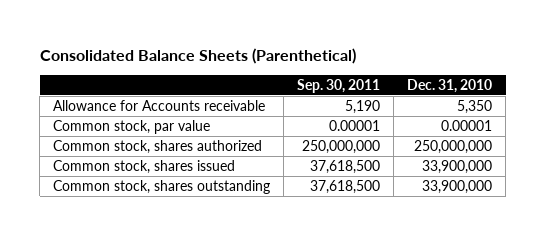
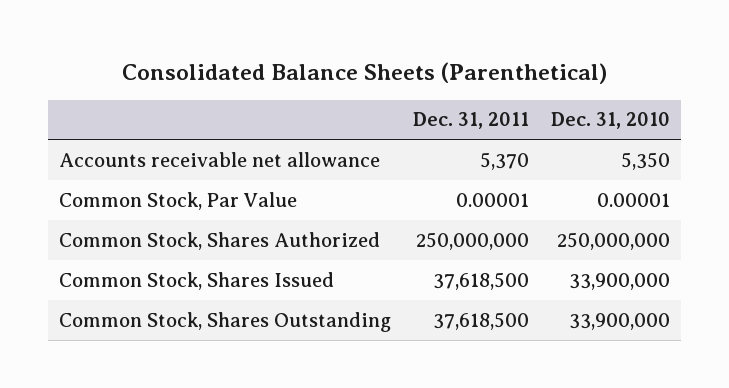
[297,78,381,93] Sep. 30, 2011 -> none
none -> [413,112,530,130] Dec. 31, 2011
[53,100,266,112] Allowance for Accounts receivable -> [59,151,381,167] Accounts receivable net allowance
[53,120,211,135] Common stock, par value -> [59,191,298,210] Common Stock, Par Value
[53,140,263,155] Common stock, shares authorized -> [59,231,381,250] Common Stock, Shares Authorized
[53,160,236,175] Common stock, shares issued -> [59,271,335,290] Common Stock, Shares Issued
[53,180,271,195] Common stock, shares outstanding -> [59,311,392,332] Common Stock, Shares Outstanding

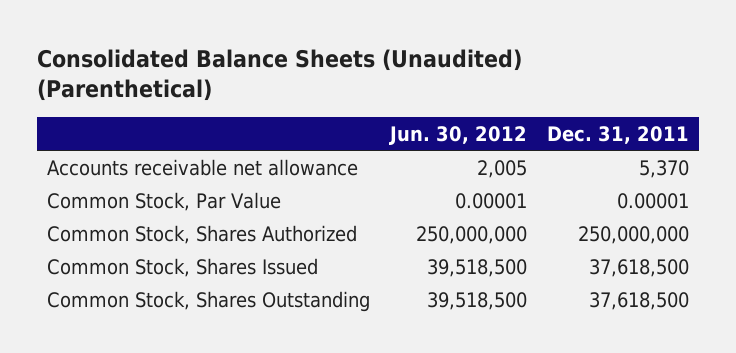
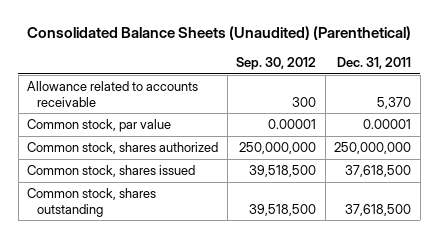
[388,125,527,145] Jun. 30, 2012 -> none
none -> [236,57,317,71] Sep. 30, 2012
[46,158,358,176] Accounts receivable net allowance -> [27,80,199,107] Allowance related to accounts receivable
[46,191,281,211] Common Stock, Par Value -> [27,118,172,132] Common stock, par value
[46,224,357,244] Common Stock, Shares Authorized -> [27,141,219,154] Common stock, shares authorized
[46,257,318,277] Common Stock, Shares Issued -> [27,164,196,177] Common stock, shares issued
[46,290,370,312] Common Stock, Shares Outstanding -> [27,187,157,217] Common stock, shares outstanding

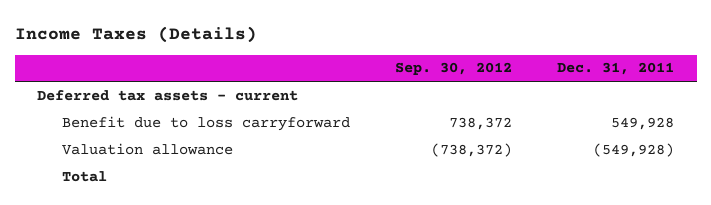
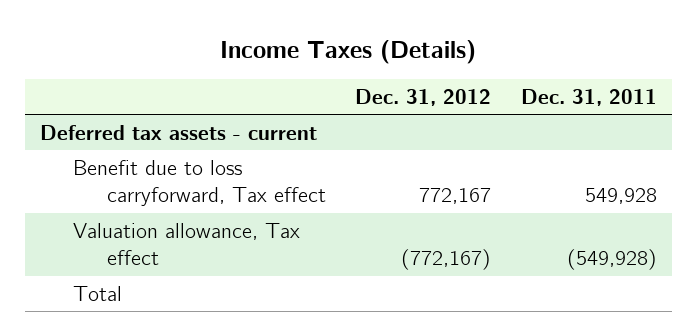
[395,62,513,76] Sep. 30, 2012 -> none
none -> [355,88,492,106] Dec. 31, 2012
[62,115,351,131] Benefit due to loss carryforward -> [73,159,326,207] Benefit due to loss carryforward, Tax effect
[62,142,234,155] Valuation allowance -> [73,222,301,266] Valuation allowance, Tax effect

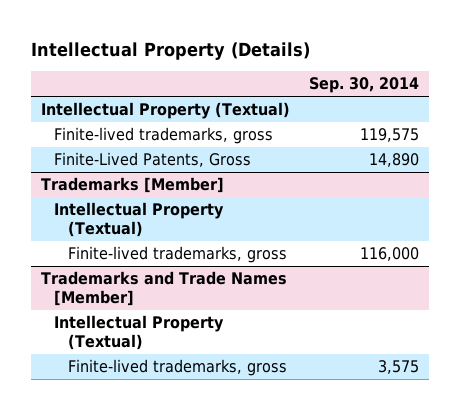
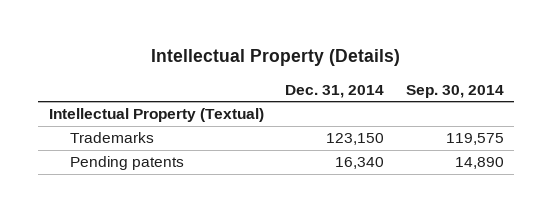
none -> [285,84,385,98] Dec. 31, 2014
[41,177,225,194] Trademarks [Member] -> none
[54,202,225,237] Intellectual Property (Textual) -> none
[67,246,287,264] Finite-lived trademarks, gross -> none
[41,271,288,306] Trademarks and Trade Names [Member] -> none
[54,315,225,350] Intellectual Property (Textual) -> none
[67,359,287,377] Finite-lived trademarks, gross -> none
[54,127,274,145] Finite-lived trademarks, gross -> [70,132,155,144] Trademarks
[54,152,252,168] Finite-Lived Patents, Gross -> [70,156,185,171] Pending patents

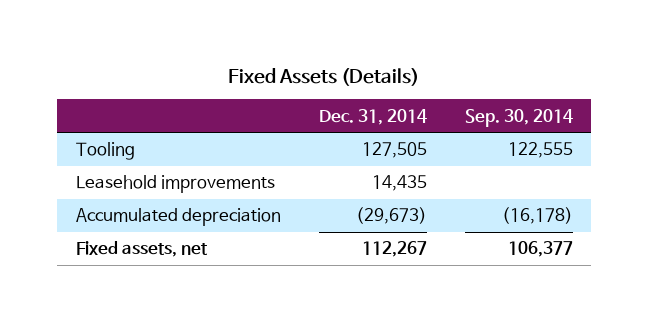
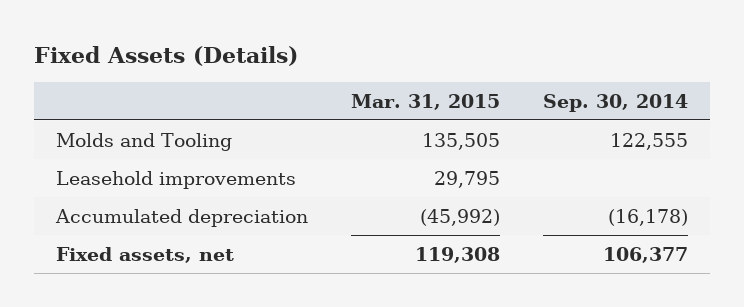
[318,108,427,125] Dec. 31, 2014 -> none
none -> [350,93,500,110] Mar. 31, 2015
[75,142,135,161] Tooling -> [55,132,232,151] Molds and Tooling

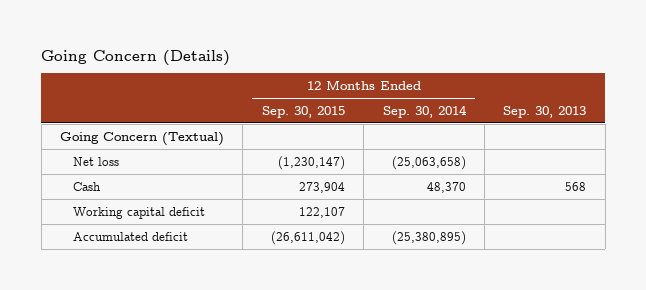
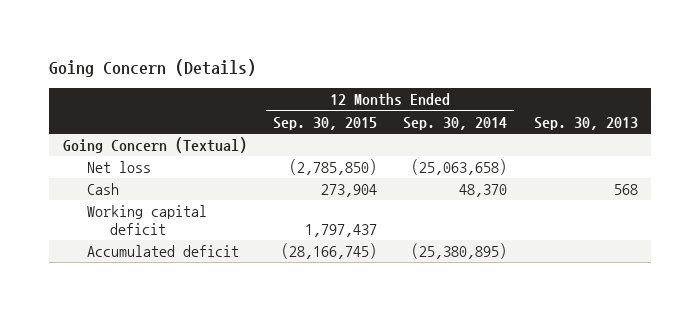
[277,155,345,170] (1,230,147) -> [289,159,378,176] (2,785,850)
[298,206,345,218] 122,107 -> [305,223,378,237] 1,797,437
[270,230,345,245] (26,611,042) -> [281,243,378,260] (28,166,745)

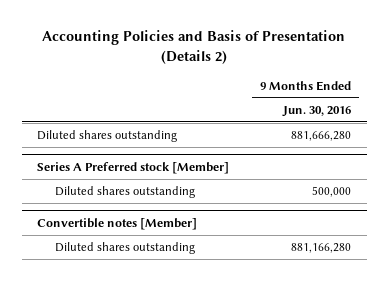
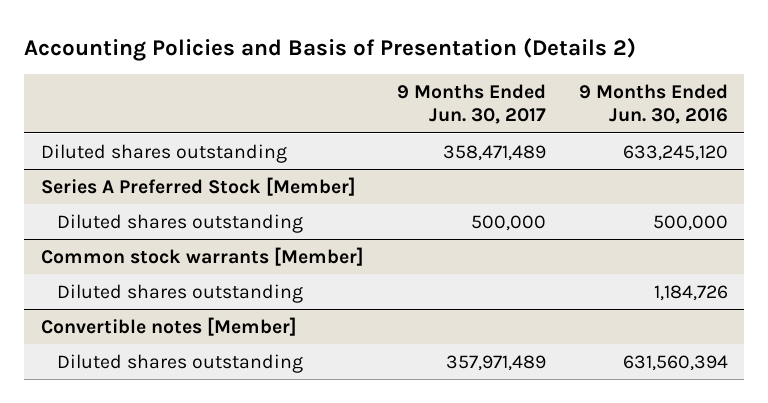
none -> [396,83,546,125] 9 Months Ended Jun. 30, 2017
[291,131,352,142] 881,666,280 -> [622,144,728,161] 633,245,120
[37,161,230,174] Series A Preferred stock [Member] -> [40,176,356,196] Series A Preferred Stock [Member]
none -> [40,246,364,266] Common stock warrants [Member]
none -> [57,283,304,303] Diluted shares outstanding
[291,243,352,254] 881,166,280 -> [622,354,728,371] 631,560,394

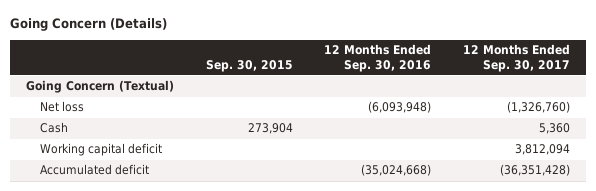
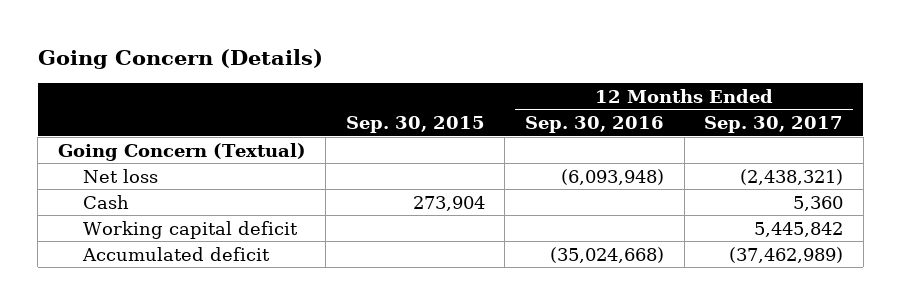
[507,101,571,114] (1,326,760) -> [740,168,844,185] (2,438,321)
[515,144,571,156] 3,812,094 -> [754,221,844,237] 5,445,842
[500,164,571,177] (36,351,428) -> [729,246,844,263] (37,462,989)

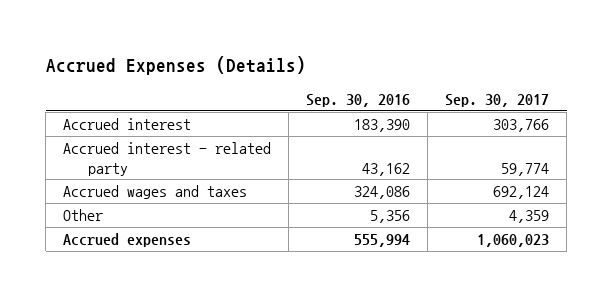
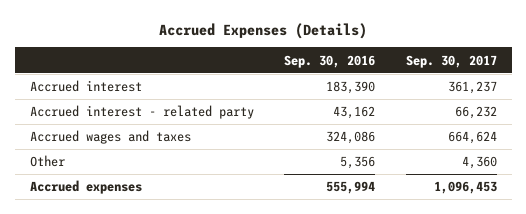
[493,119,550,133] 303,766 -> [447,81,497,95] 361,237
[501,162,550,176] 59,774 -> [454,106,497,120] 66,232
[493,186,550,200] 692,124 -> [447,131,497,145] 664,624
[509,210,550,224] 4,359 -> [461,156,497,170] 4,360
[477,234,550,248] 1,060,023 -> [433,181,497,195] 1,096,453

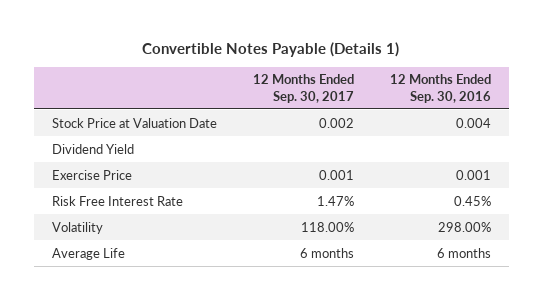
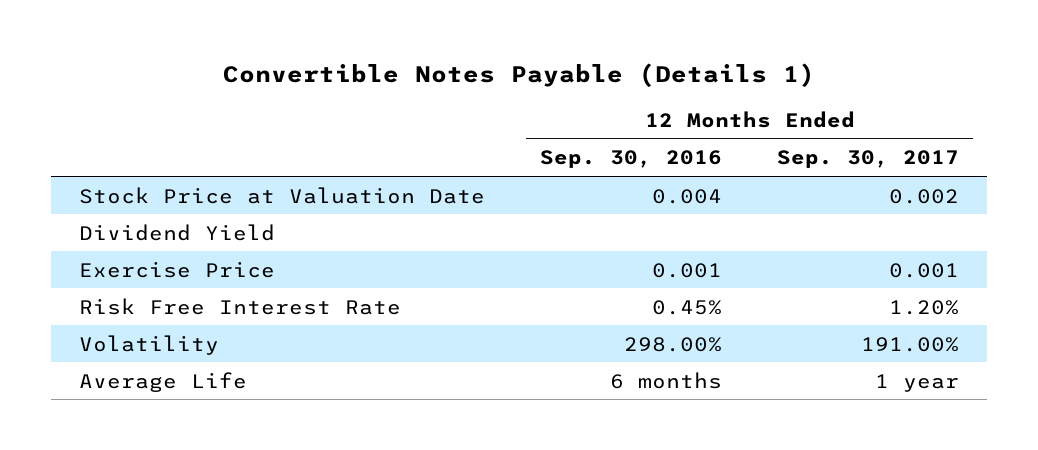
[316,195,354,206] 1.47% -> [889,299,960,315] 1.20%
[300,221,354,232] 118.00% -> [861,336,960,352] 191.00%
[299,247,354,258] 6 months -> [875,373,960,392] 1 year

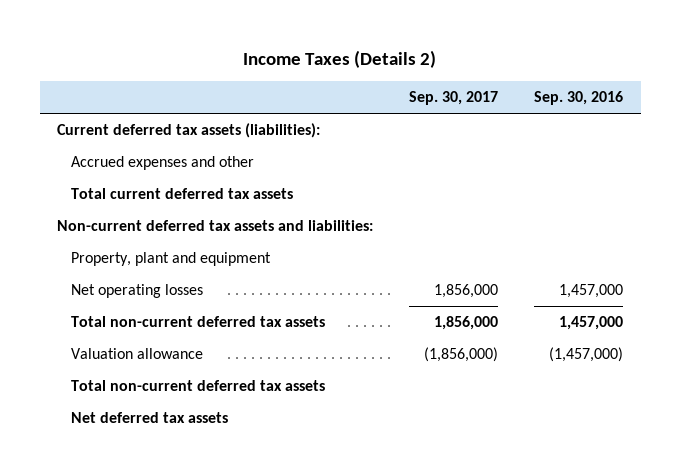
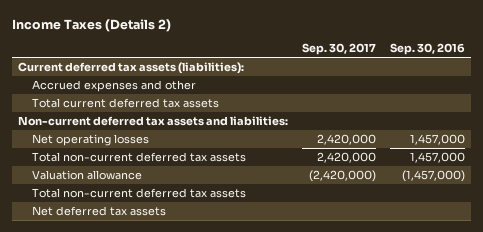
[71,252,272,267] Property, plant and equipment -> none
[434,284,499,299] 1,856,000 -> [316,133,376,145] 2,420,000
[434,316,499,331] 1,856,000 -> [316,151,376,163] 2,420,000
[424,347,499,363] (1,856,000) -> [308,169,376,182] (2,420,000)

